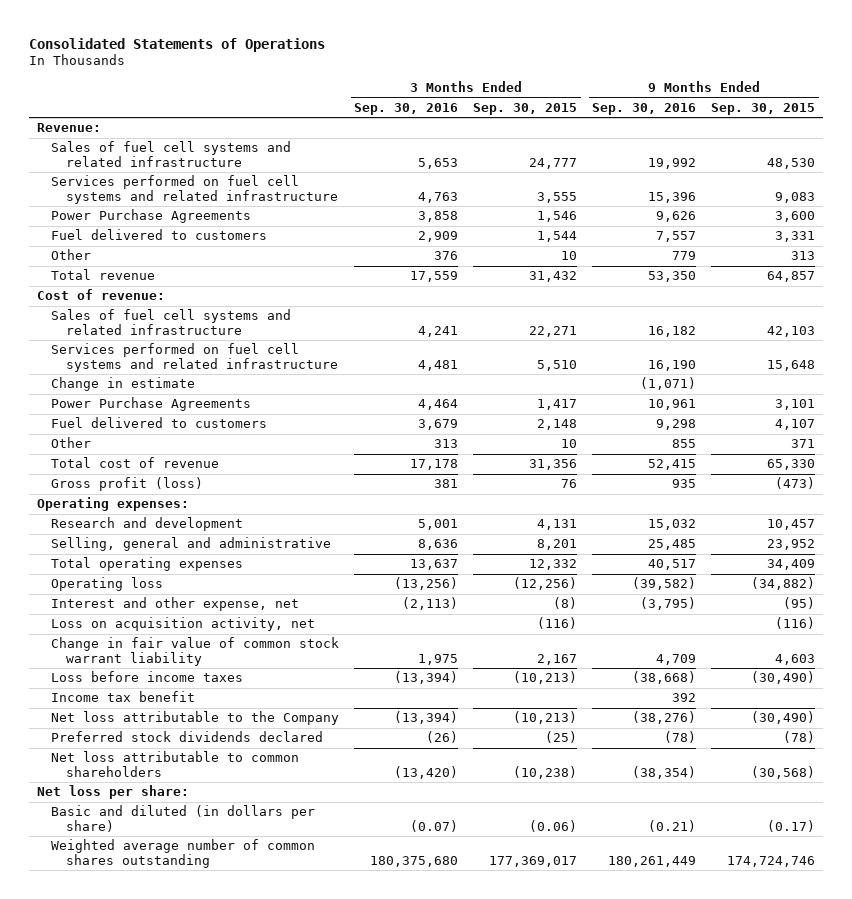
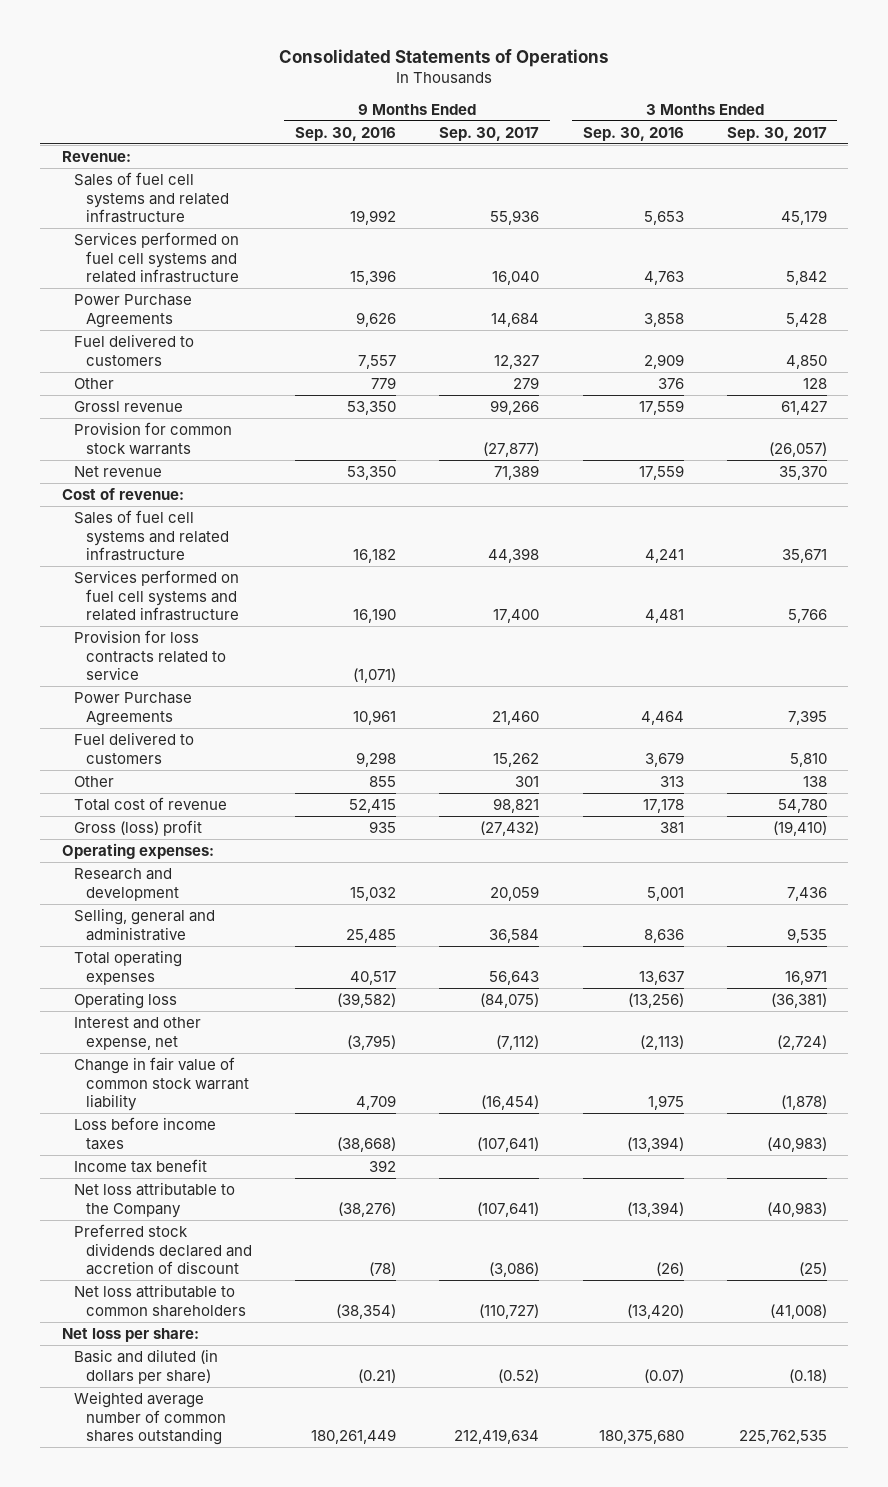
[473,102,578,115] Sep. 30, 2015 -> none
[711,102,816,115] Sep. 30, 2015 -> none
none -> [439,126,540,141] Sep. 30, 2017
none -> [726,126,827,141] Sep. 30, 2017
[51,269,156,281] Total revenue -> [73,400,183,412] Grossl revenue
none -> [73,421,232,455] Provision for common stock warrants
none -> [73,465,162,477] Net revenue
[51,377,196,392] Change in estimate -> [73,629,227,681] Provision for loss contracts related to service
[51,477,204,492] Gross profit (loss) -> [73,819,202,836] Gross (loss) profit
[51,617,316,632] Loss on acquisition activity, net -> none
[51,731,324,743] Preferred stock dividends declared -> [73,1223,253,1276] Preferred stock dividends declared and accretion of discount

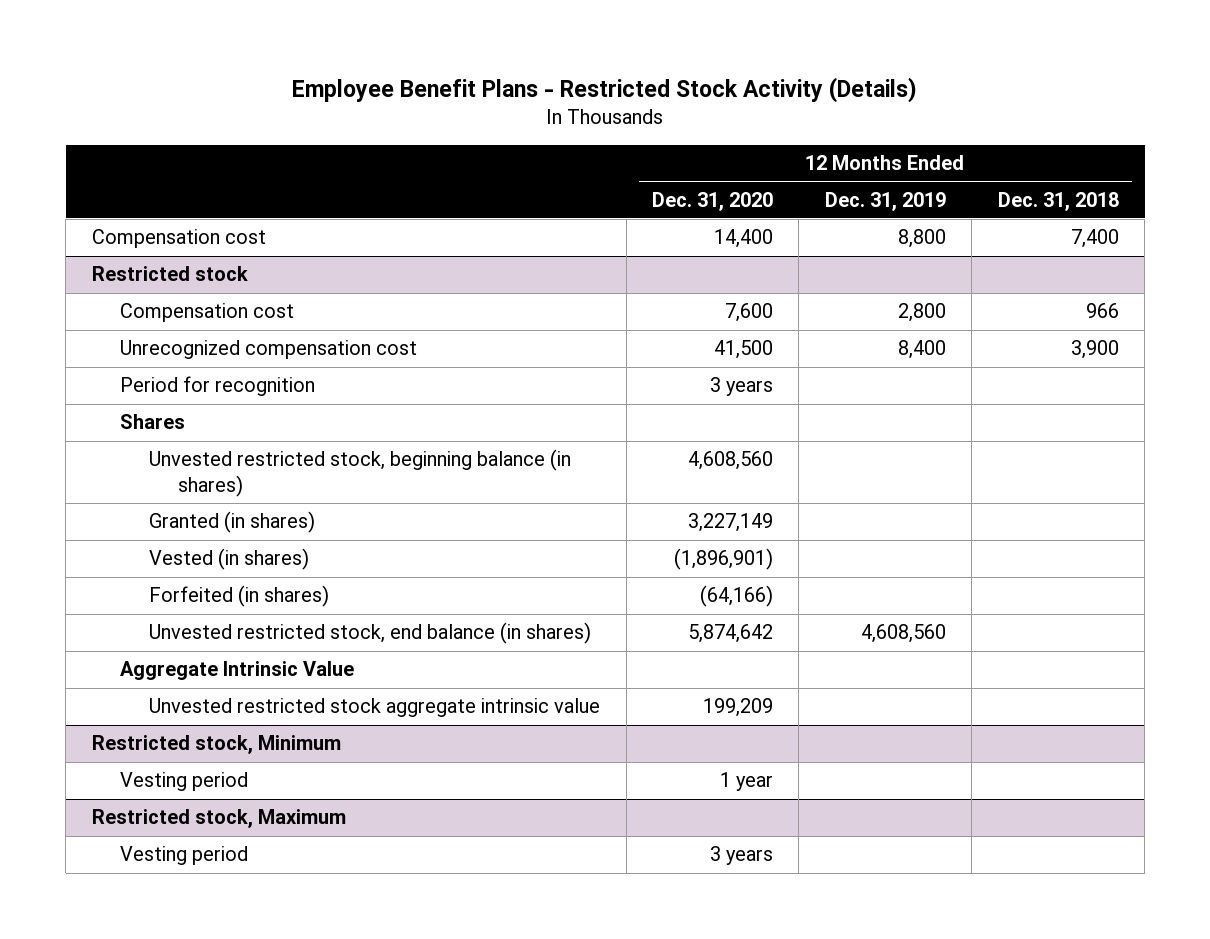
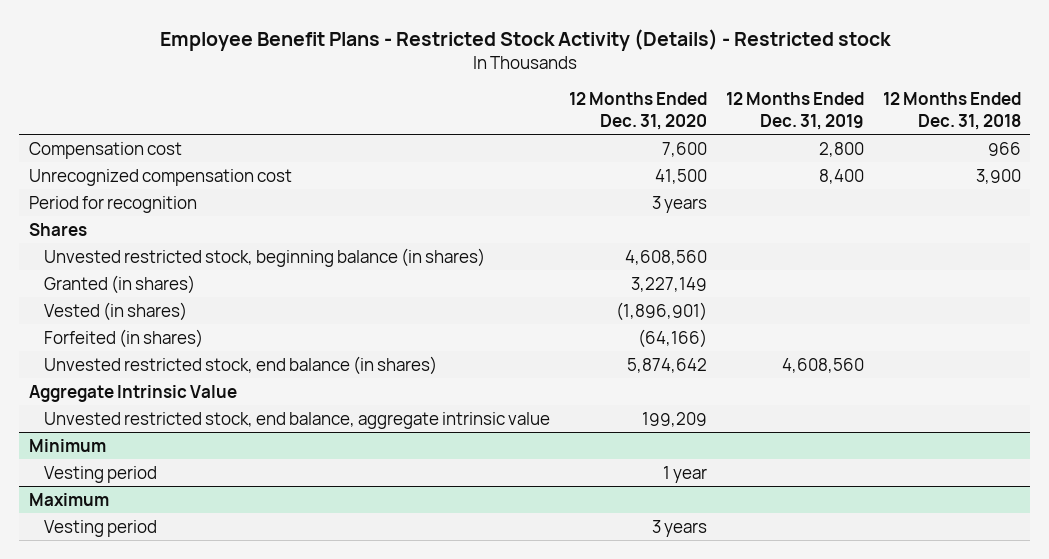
[292,77,918,104] Employee Benefit Plans - Restricted Stock Activity (Details) -> [159,28,891,51] Employee Benefit Plans - Restricted Stock Activity (Details) - Restricted stock
[91,229,266,249] Compensation cost -> none
[91,266,248,282] Restricted stock -> none
[91,735,341,755] Restricted stock, Minimum -> none
[149,698,601,718] Unvested restricted stock aggregate intrinsic value -> [44,411,551,429] Unvested restricted stock, end balance, aggregate intrinsic value
none -> [28,438,106,452] Minimum
[91,809,346,829] Restricted stock, Maximum -> none
none -> [28,492,109,506] Maximum

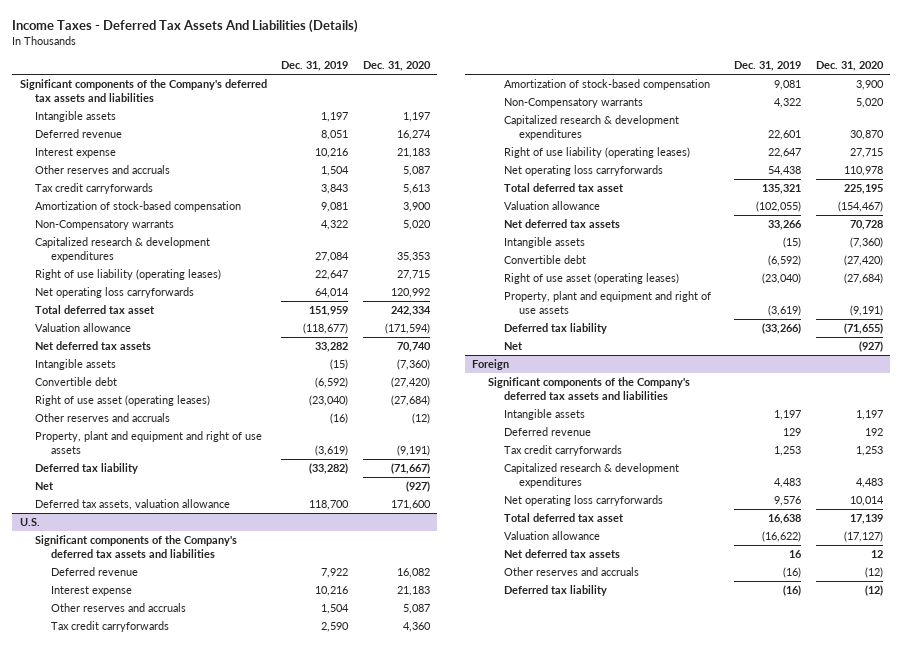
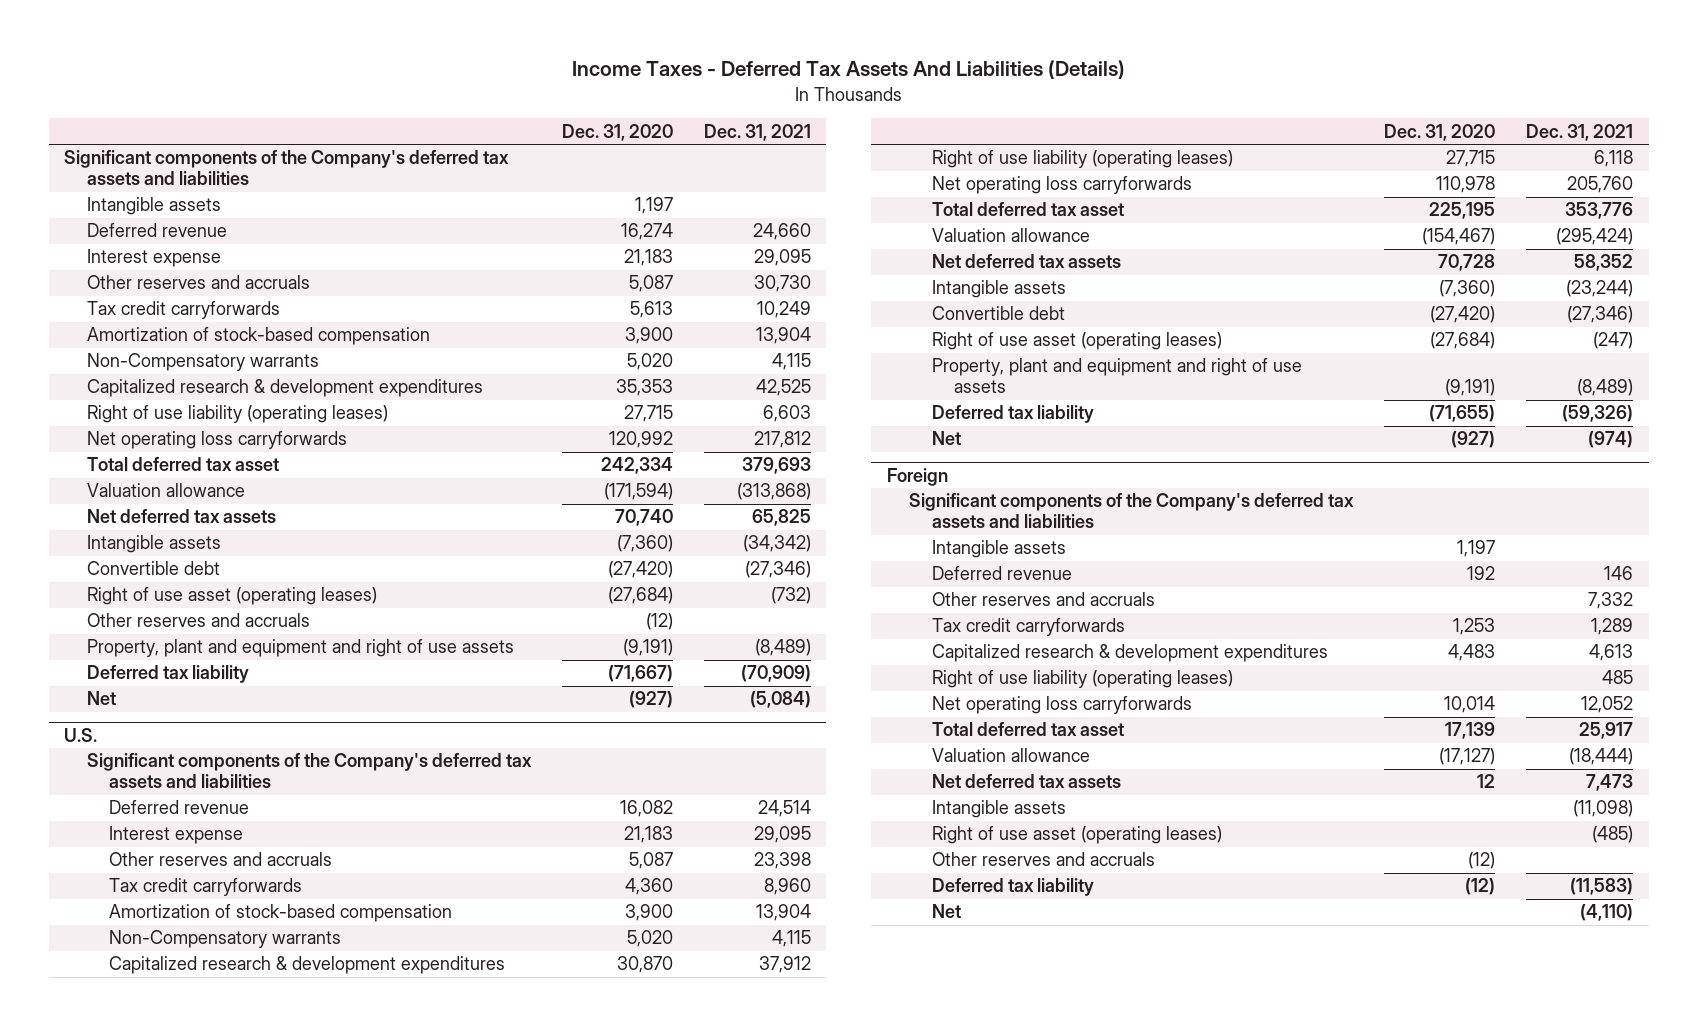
[281,61,349,72] Dec. 31, 2019 -> none
none -> [703,123,811,141] Dec. 31, 2021
[35,499,231,511] Deferred tax assets, valuation allowance -> none
none -> [931,592,1155,607] Other reserves and accruals
none -> [931,670,1233,689] Right of use liability (operating leases)
none -> [931,800,1066,819] Intangible assets
none -> [931,826,1222,845] Right of use asset (operating leases)
none -> [931,904,961,919] Net

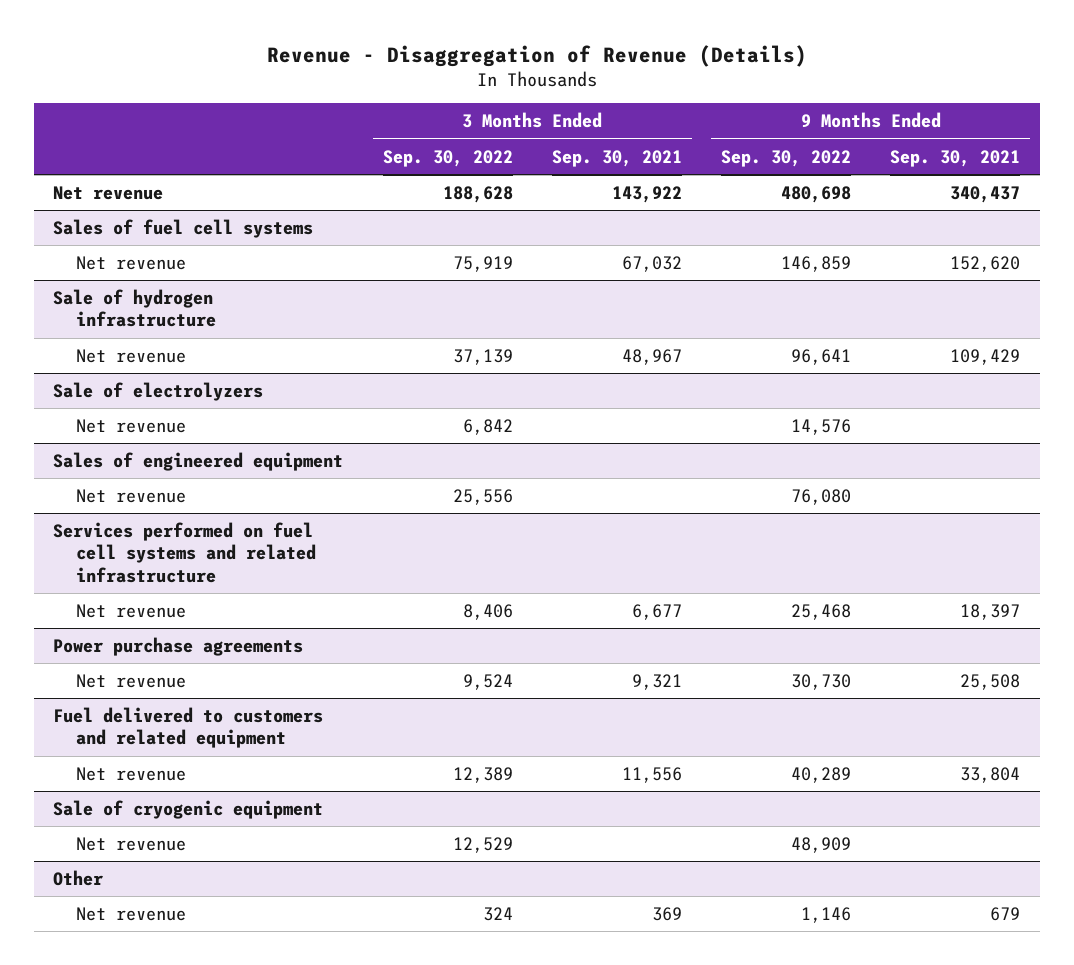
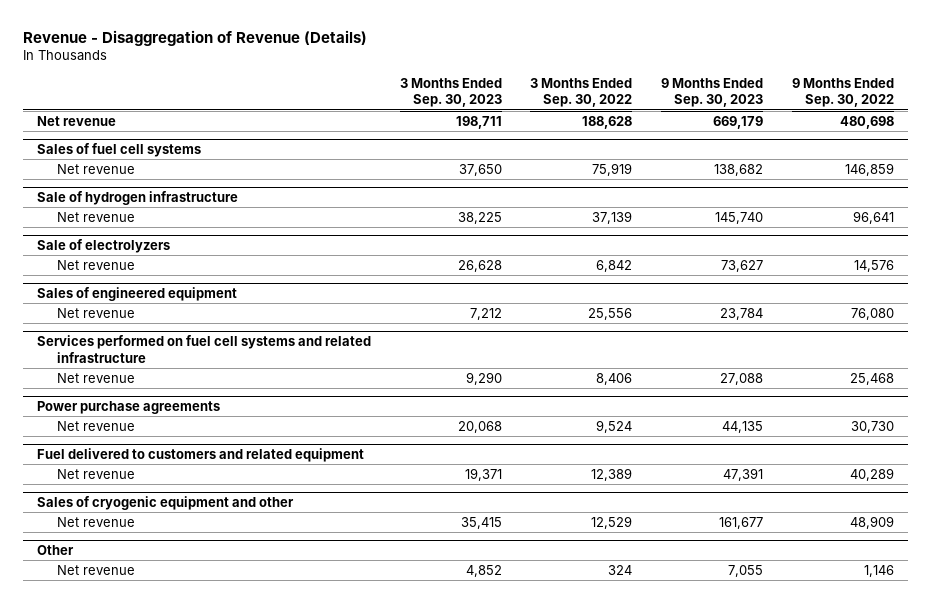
[551,149,682,167] Sep. 30, 2021 -> none
[890,149,1021,167] Sep. 30, 2021 -> none
none -> [399,77,502,108] 3 Months Ended Sep. 30, 2023
none -> [660,77,763,108] 9 Months Ended Sep. 30, 2023
[53,799,324,819] Sale of cryogenic equipment -> [37,496,295,511] Sales of cryogenic equipment and other

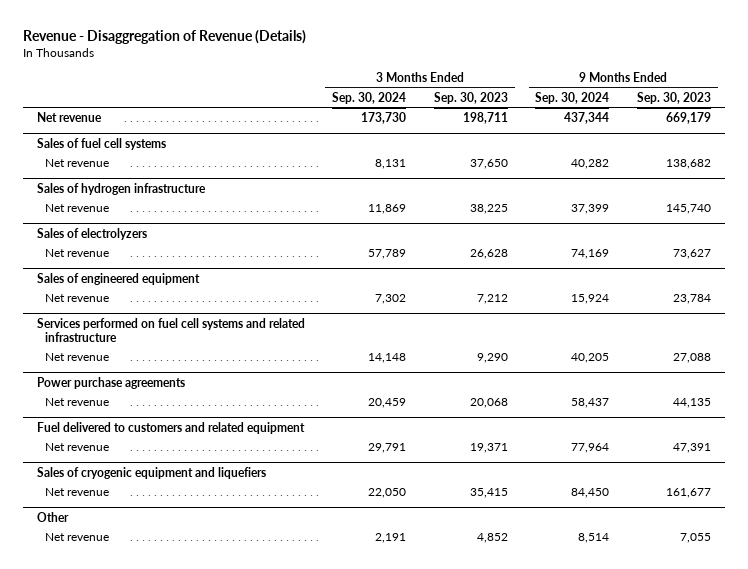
[530,77,633,108] 3 Months Ended Sep. 30, 2022 -> none
[791,77,894,108] 9 Months Ended Sep. 30, 2022 -> none
none -> [332,91,407,104] Sep. 30, 2024
none -> [535,91,610,104] Sep. 30, 2024
[37,191,239,206] Sale of hydrogen infrastructure -> [36,182,206,195] Sales of hydrogen infrastructure
[37,239,171,254] Sale of electrolyzers -> [36,227,147,240] Sales of electrolyzers
[37,496,295,511] Sales of cryogenic equipment and other -> [36,466,266,479] Sales of cryogenic equipment and liquefiers

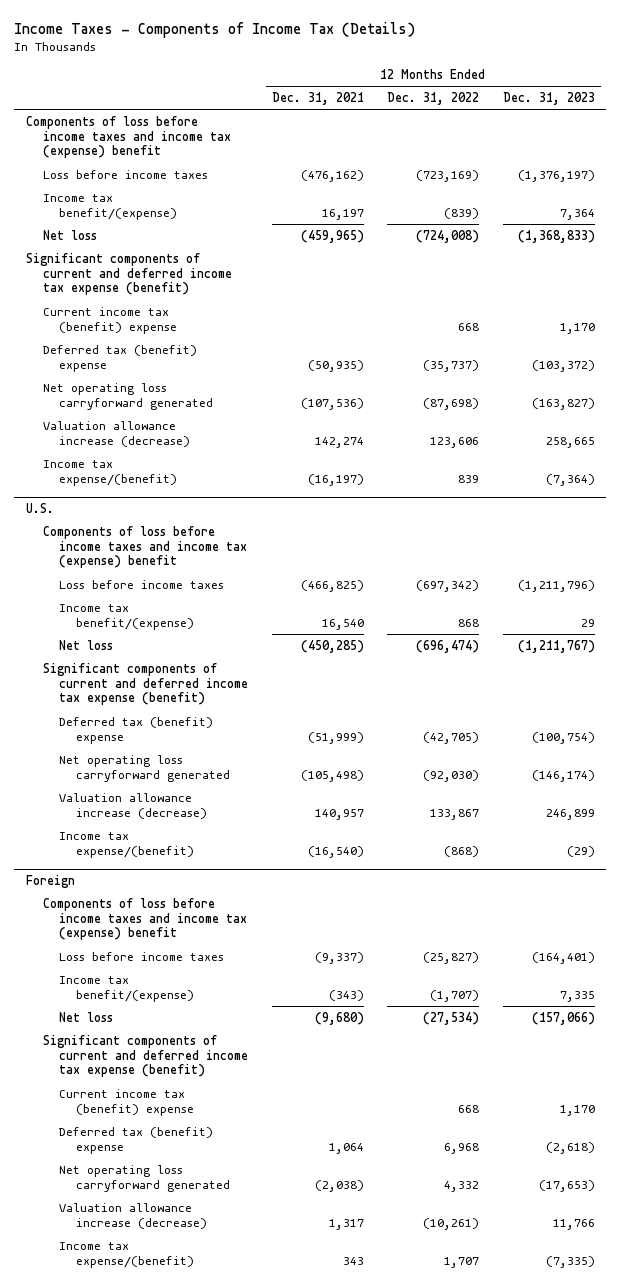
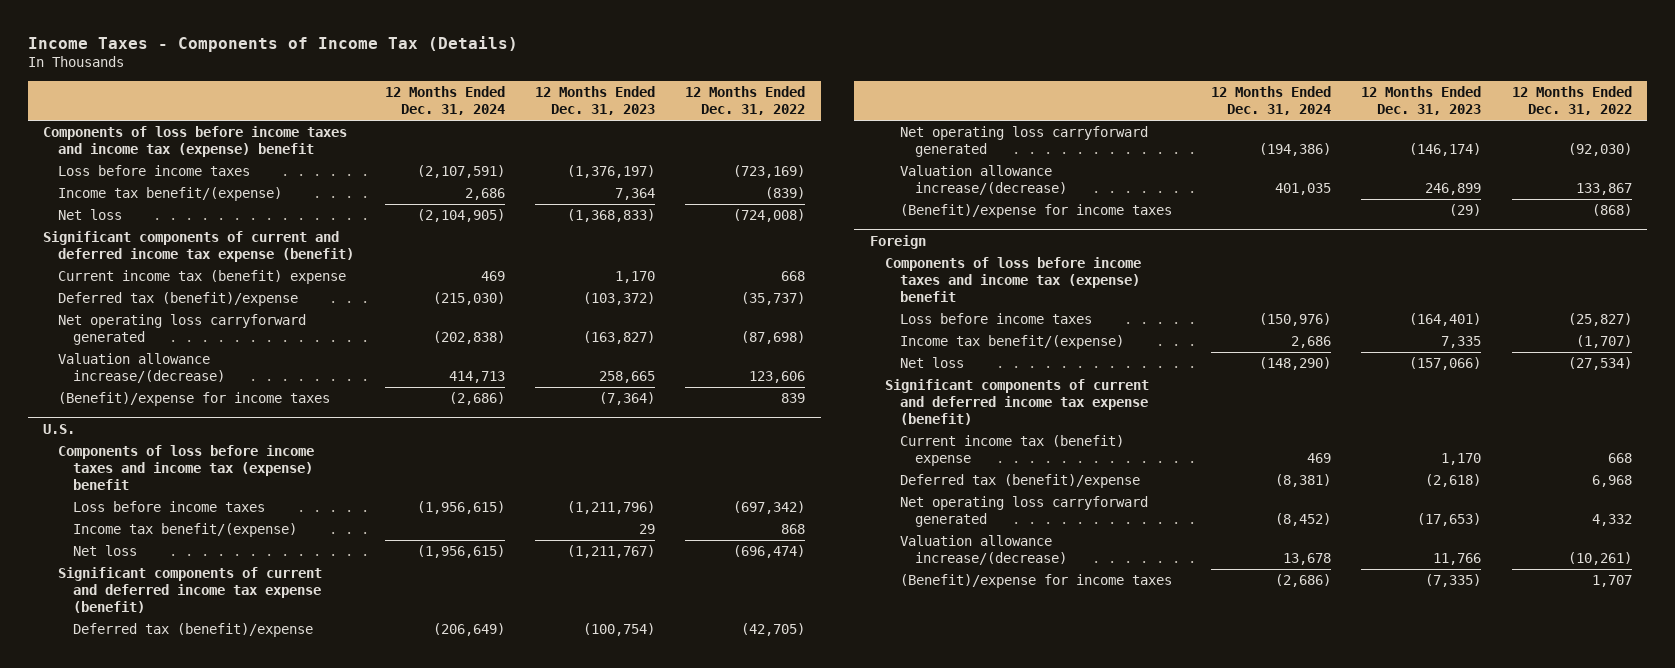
[271,92,364,106] Dec. 31, 2021 -> none
none -> [384,85,505,115] 12 Months Ended Dec. 31, 2024
[42,344,197,372] Deferred tax (benefit) expense -> [58,292,299,307] Deferred tax (benefit)/expense
[42,420,191,447] Valuation allowance increase (decrease) -> [58,353,226,384] Valuation allowance increase/(decrease)
[42,459,178,486] Income tax expense/(benefit) -> [58,392,331,407] (Benefit)/expense for income taxes
[59,716,214,744] Deferred tax (benefit) expense -> [73,623,314,638] Deferred tax (benefit)/expense
[59,792,207,819] Valuation allowance increase (decrease) -> [899,165,1067,196] Valuation allowance increase/(decrease)
[59,831,194,858] Income tax expense/(benefit) -> [899,204,1172,219] (Benefit)/expense for income taxes
[59,1126,214,1154] Deferred tax (benefit) expense -> [899,474,1140,489] Deferred tax (benefit)/expense
[59,1202,207,1229] Valuation allowance increase (decrease) -> [899,535,1067,566] Valuation allowance increase/(decrease)
[59,1241,194,1268] Income tax expense/(benefit) -> [899,574,1172,589] (Benefit)/expense for income taxes

